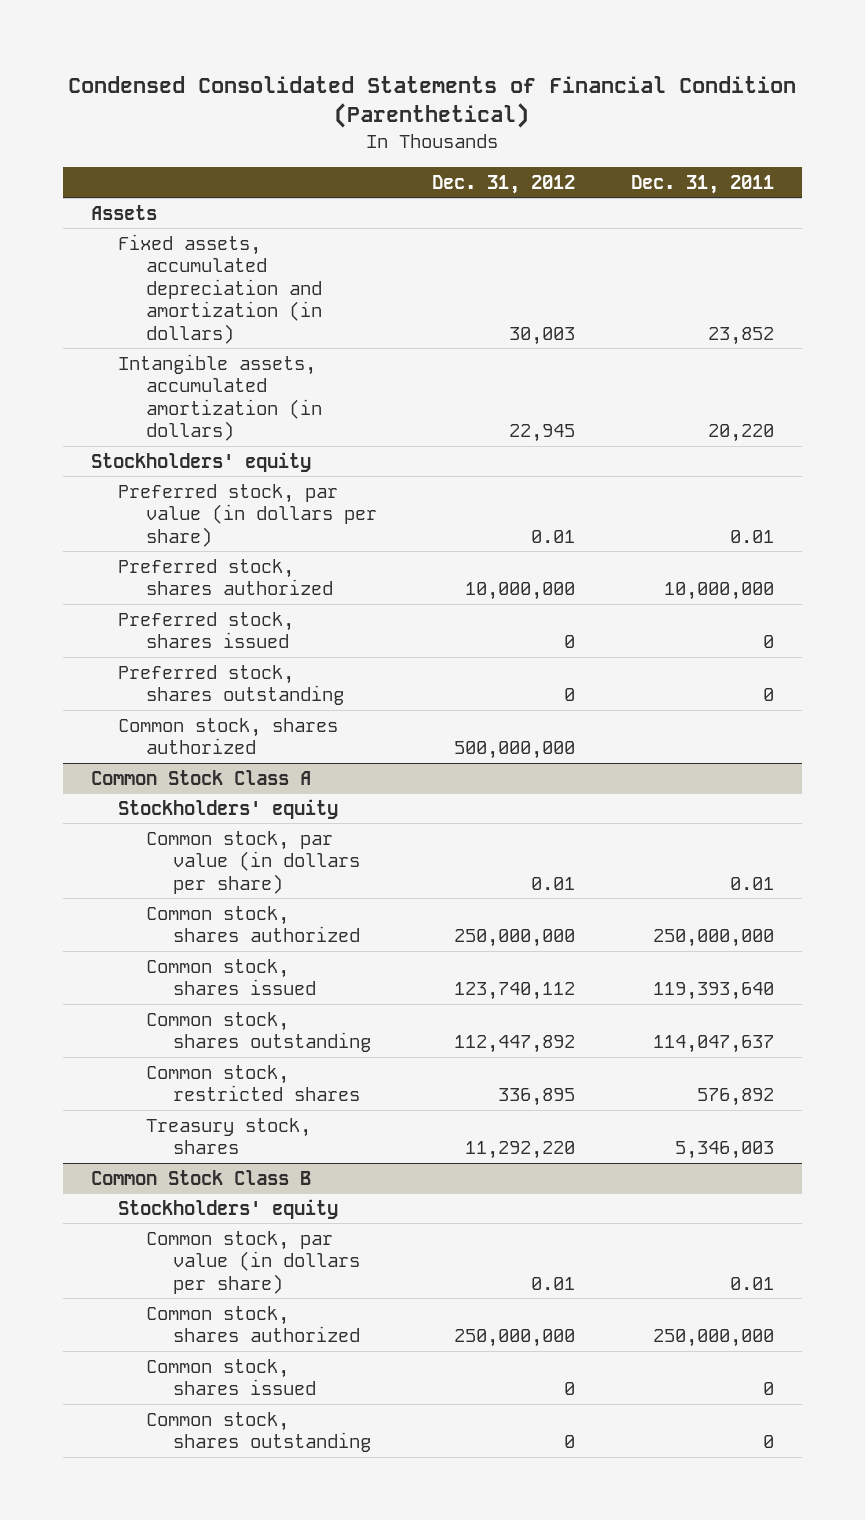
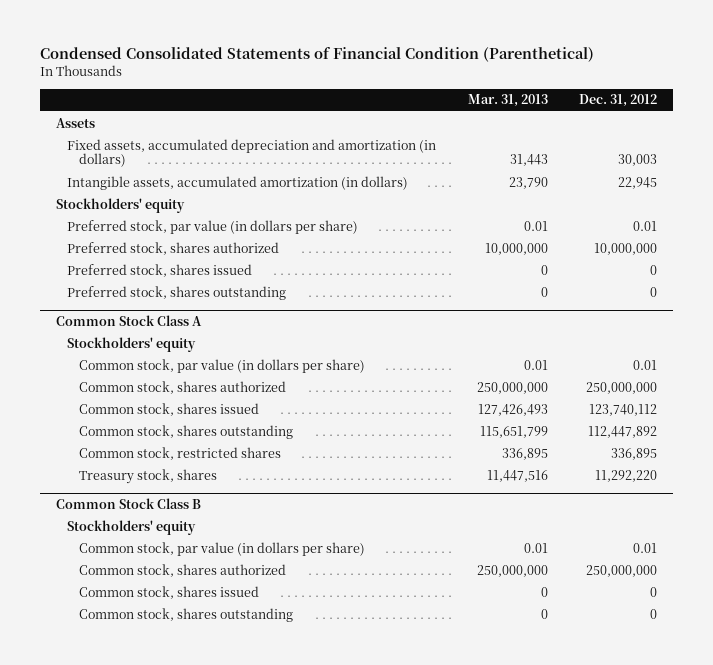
[630,174,774,194] Dec. 31, 2011 -> none
none -> [467,94,548,108] Mar. 31, 2013
[118,717,339,755] Common stock, shares authorized -> none

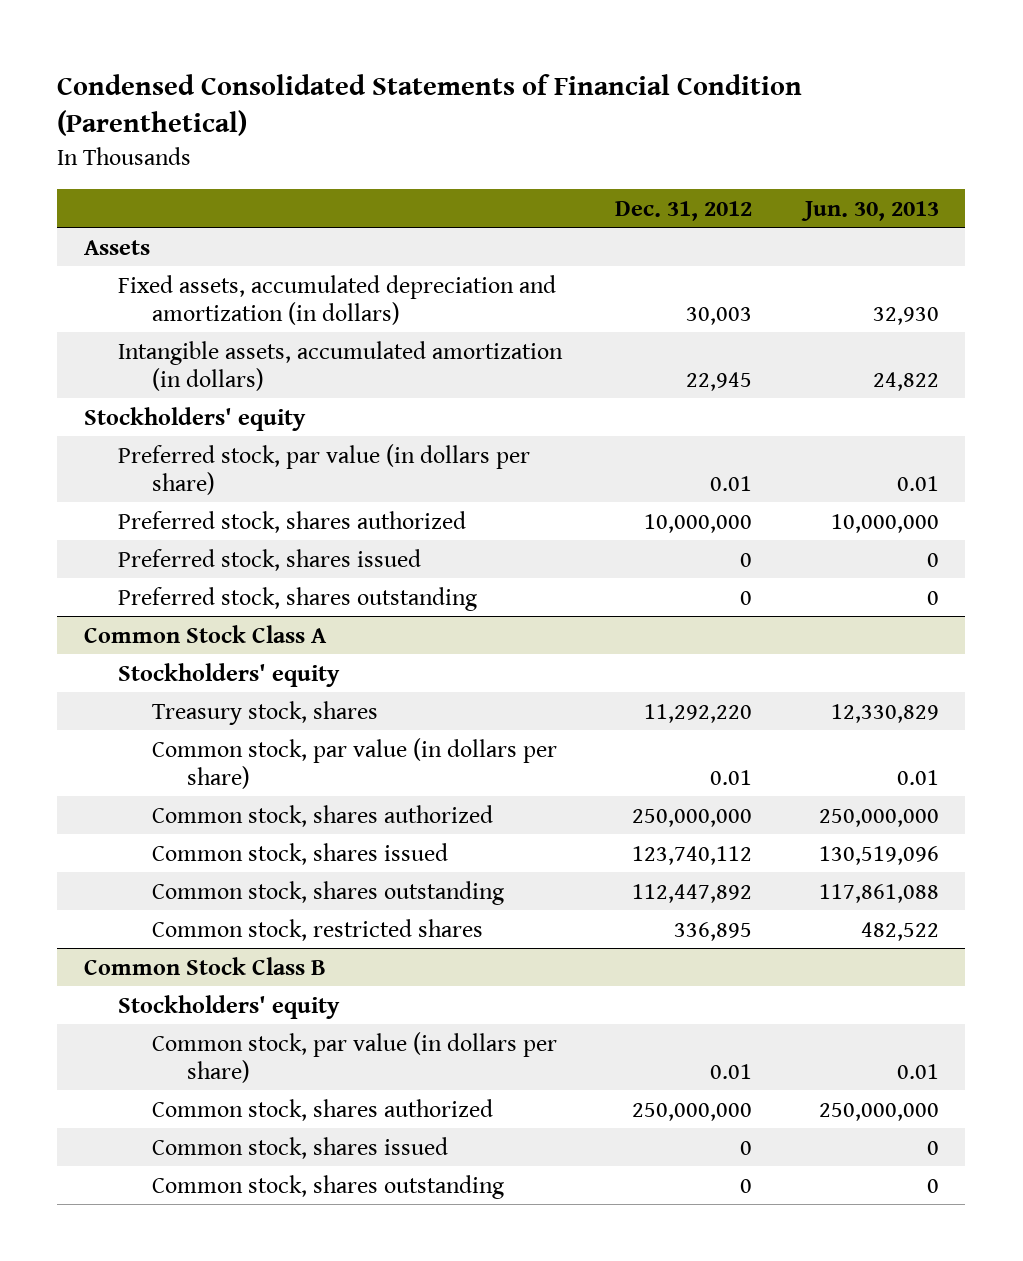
[467,94,548,108] Mar. 31, 2013 -> none
none -> [800,200,939,221] Jun. 30, 2013
[79,468,218,484] Treasury stock, shares -> [152,700,379,725] Treasury stock, shares

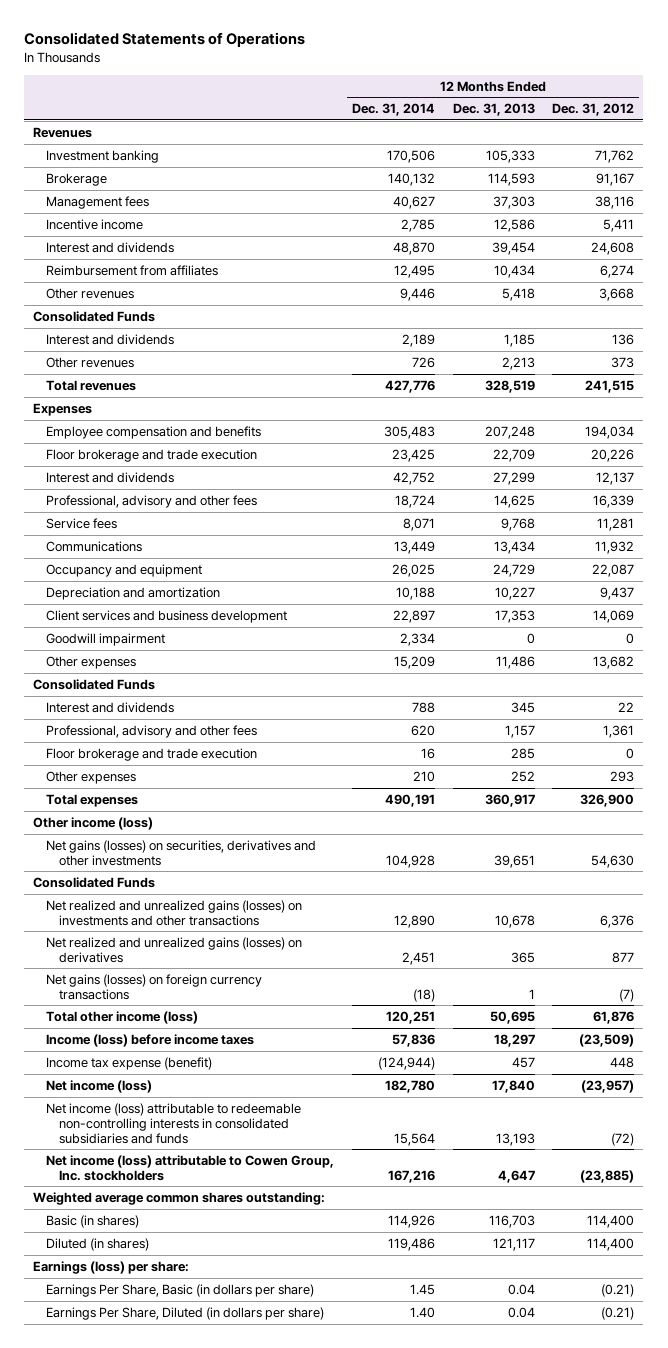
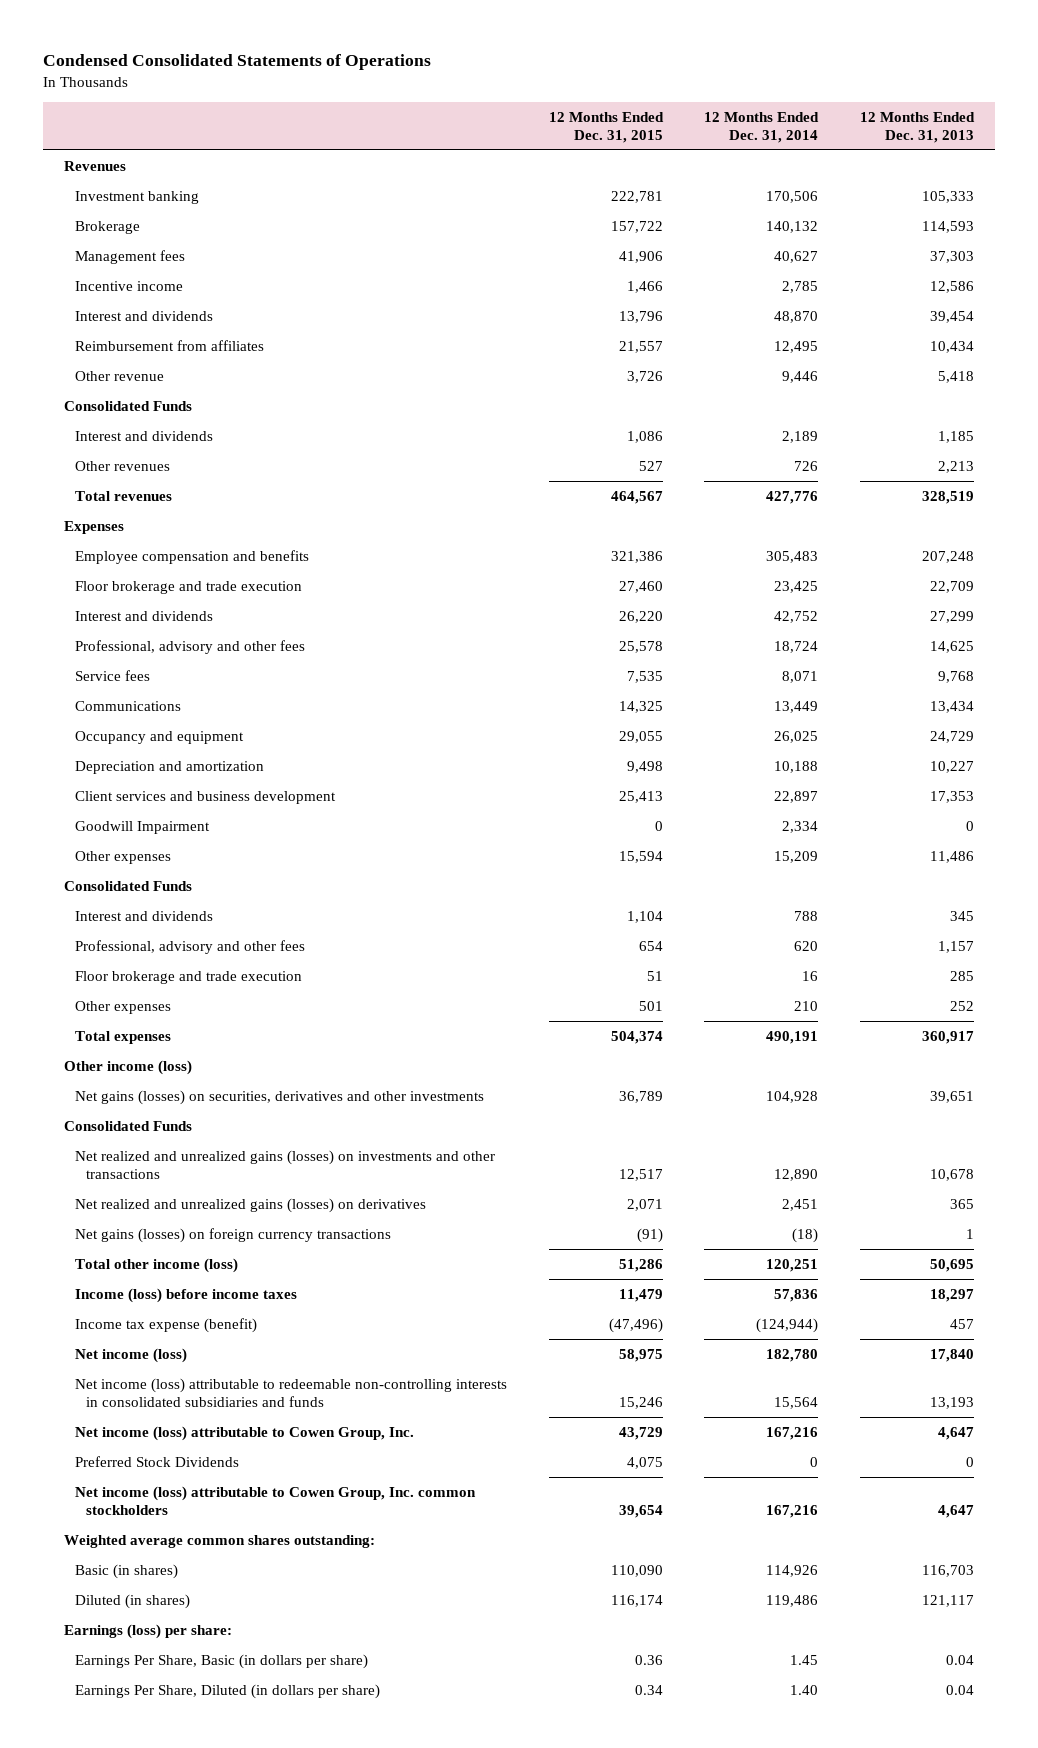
[24,32,306,48] Consolidated Statements of Operations -> [42,54,431,71] Condensed Consolidated Statements of Operations
[552,103,635,117] Dec. 31, 2012 -> none
none -> [548,111,664,143] 12 Months Ended Dec. 31, 2015
[45,287,134,299] Other revenues -> [74,370,164,381] Other revenue
[45,632,165,646] Goodwill impairment -> [74,820,210,834] Goodwill Impairment
[45,1154,334,1181] Net income (loss) attributable to Cowen Group, Inc. stockholders -> [74,1425,414,1441] Net income (loss) attributable to Cowen Group, Inc.
none -> [74,1455,239,1467] Preferred Stock Dividends
none -> [74,1485,476,1516] Net income (loss) attributable to Cowen Group, Inc. common stockholders

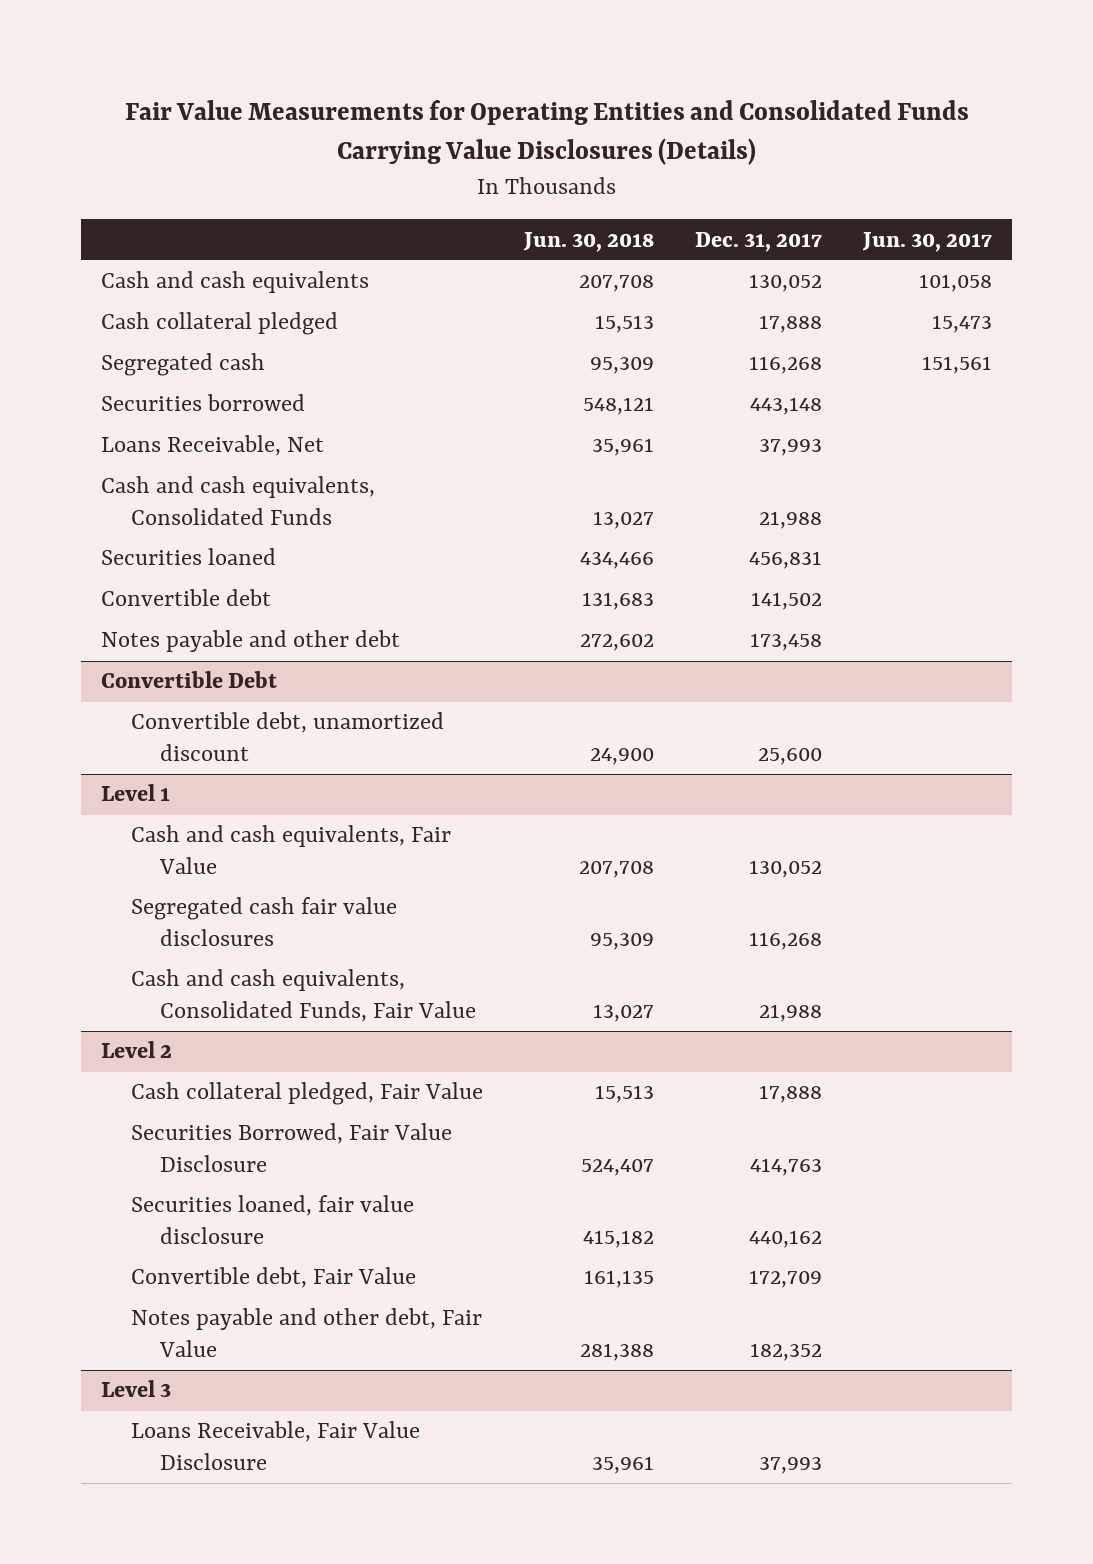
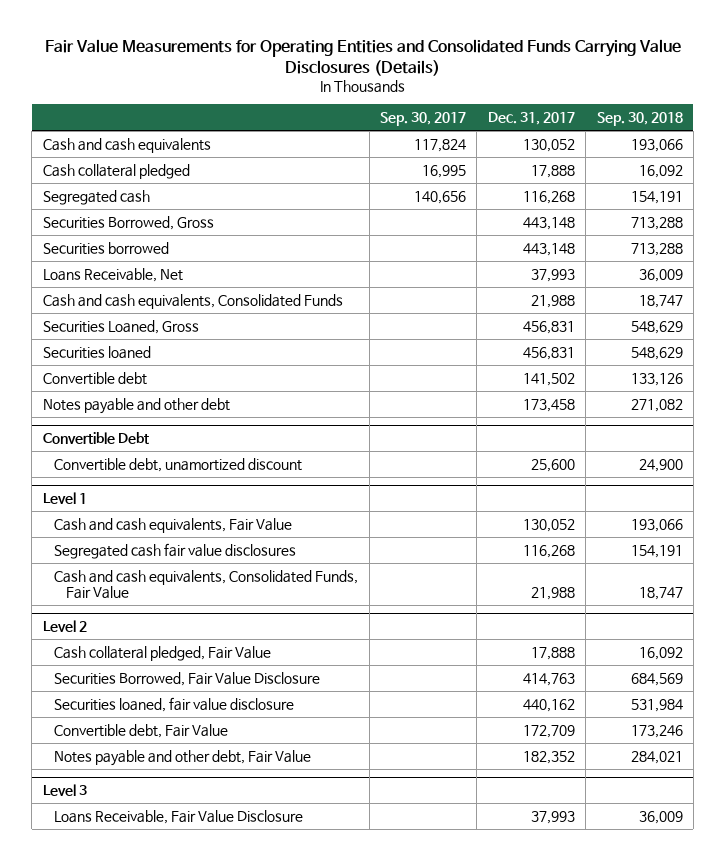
[522,231,654,252] Jun. 30, 2018 -> none
[861,231,992,252] Jun. 30, 2017 -> none
none -> [379,112,466,127] Sep. 30, 2017
none -> [596,112,683,127] Sep. 30, 2018
none -> [42,215,214,230] Securities Borrowed, Gross
none -> [42,319,199,334] Securities Loaned, Gross

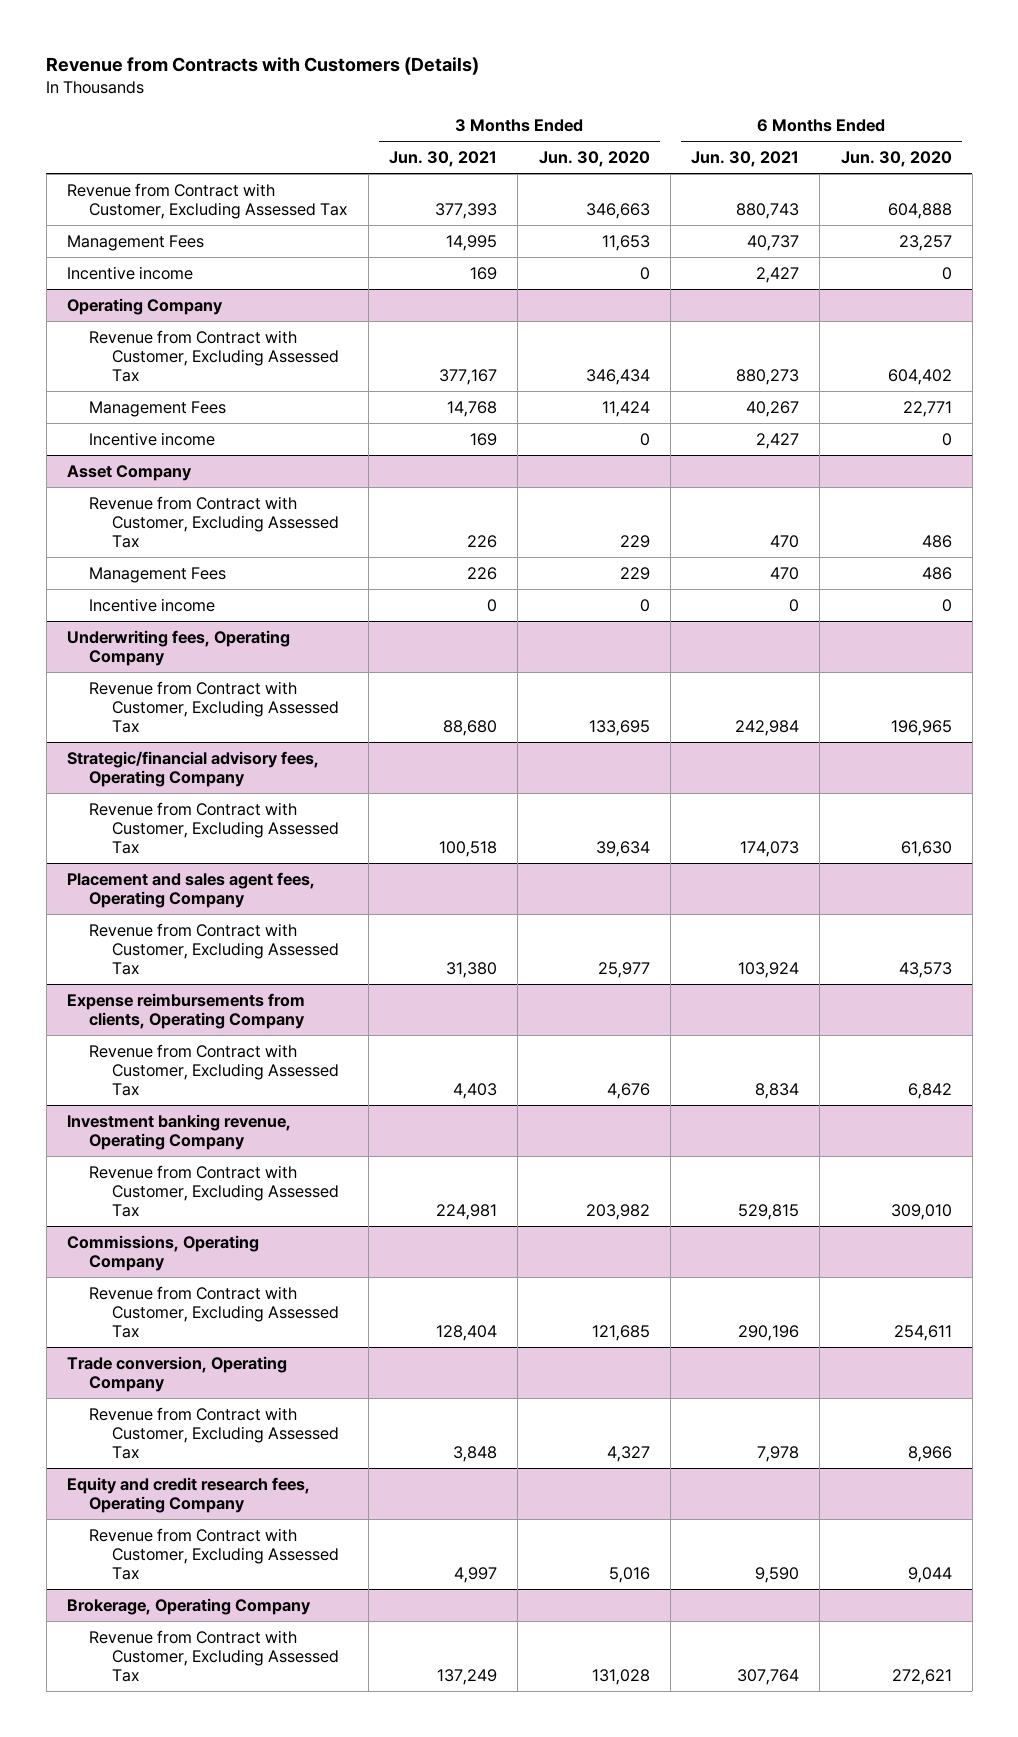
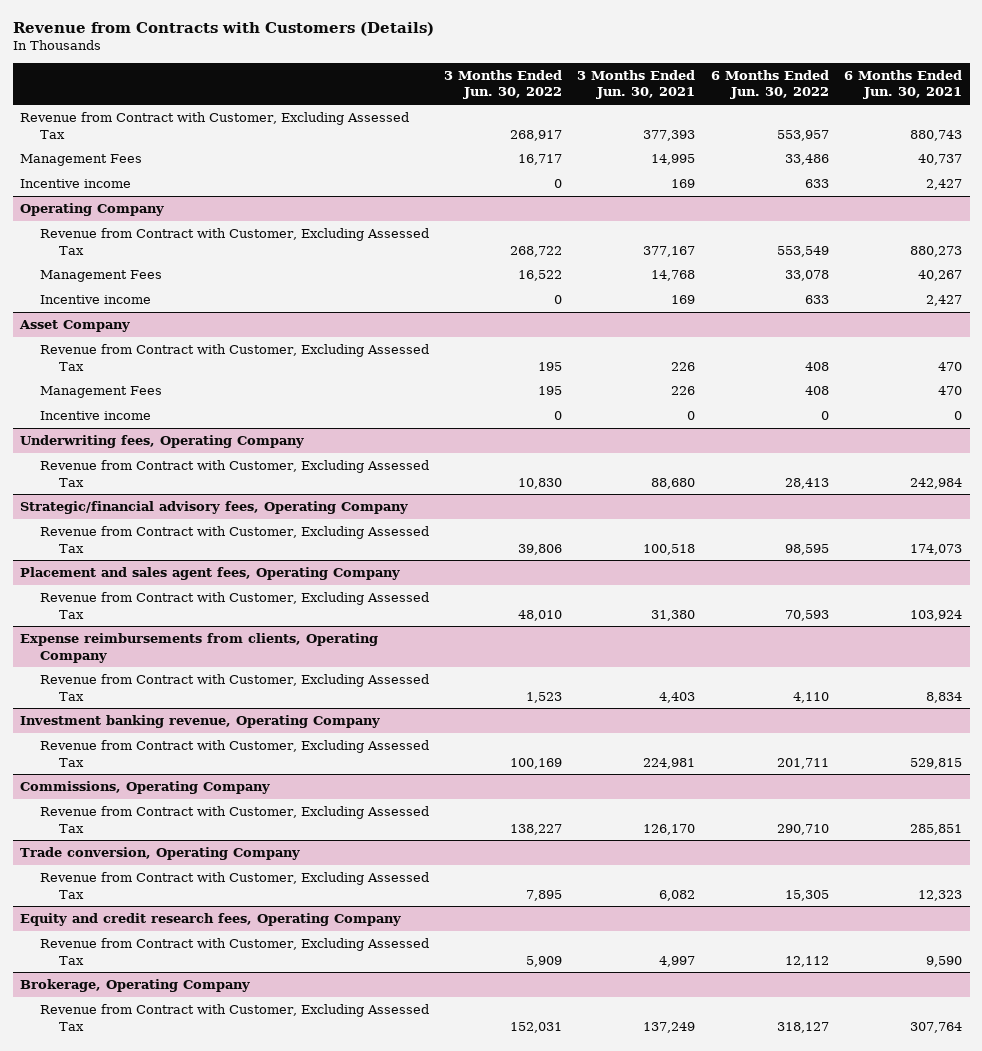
[538,151,650,168] Jun. 30, 2020 -> none
[840,151,952,168] Jun. 30, 2020 -> none
none -> [443,69,562,100] 3 Months Ended Jun. 30, 2022
none -> [710,69,829,100] 6 Months Ended Jun. 30, 2022
[435,1325,497,1342] 128,404 -> [643,823,696,835] 126,170
[738,1325,800,1342] 290,196 -> [910,823,963,835] 285,851
[452,1446,497,1463] 3,848 -> [659,889,696,901] 6,082
[757,1446,800,1463] 7,978 -> [918,889,963,901] 12,323

